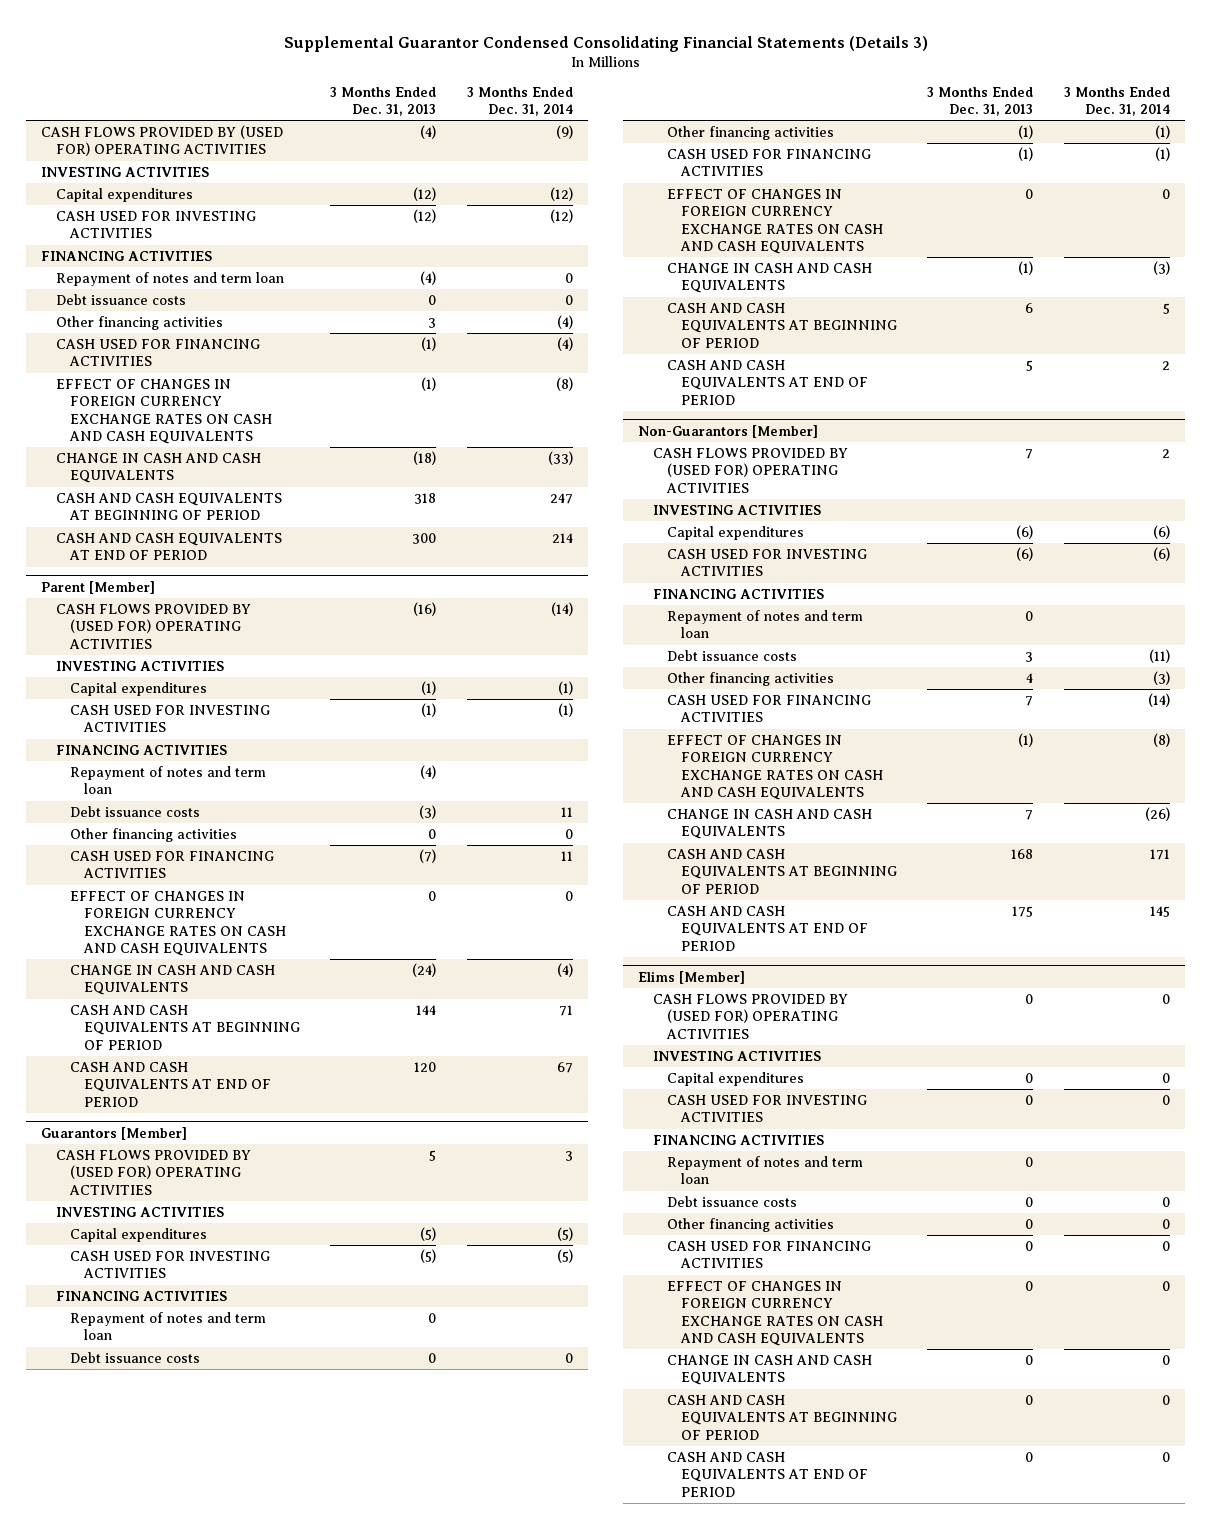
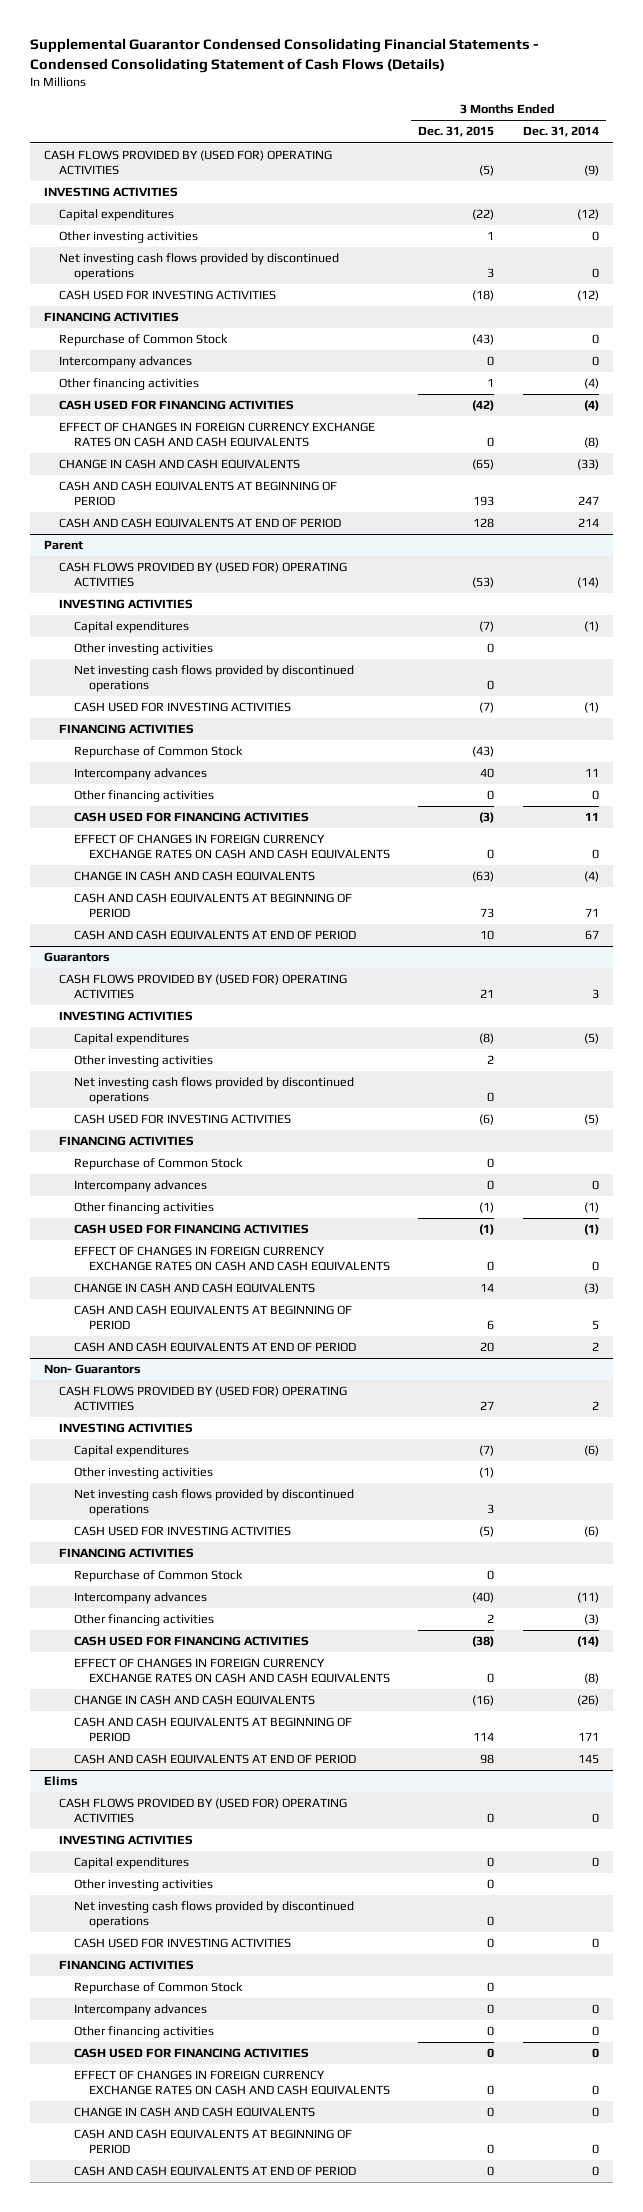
[283,35,928,52] Supplemental Guarantor Condensed Consolidating Financial Statements (Details 3) -> [29,38,539,73] Supplemental Guarantor Condensed Consolidating Financial Statements - Condensed Consolidating Statement of Cash Flows (Details)
[330,86,437,116] 3 Months Ended Dec. 31, 2013 -> none
none -> [418,126,495,138] Dec. 31, 2015
none -> [58,231,198,244] Other investing activities
none -> [58,253,339,280] Net investing cash flows provided by discontinued operations
[55,271,284,286] Repayment of notes and term loan -> none
none -> [58,334,228,347] Repurchase of Common Stock
[55,293,186,305] Debt issuance costs -> [58,356,192,369] Intercompany advances
[41,580,156,594] Parent [Member] -> [43,540,83,551] Parent
none -> [73,643,213,656] Other investing activities
none -> [73,665,354,692] Net investing cash flows provided by discontinued operations
[69,765,266,795] Repayment of notes and term loan -> none
none -> [73,746,243,759] Repurchase of Common Stock
[69,805,200,817] Debt issuance costs -> [73,768,207,781] Intercompany advances
[41,1126,188,1140] Guarantors [Member] -> [43,952,110,963] Guarantors
none -> [73,1055,213,1068] Other investing activities
none -> [73,1077,354,1104] Net investing cash flows provided by discontinued operations
[69,1311,266,1341] Repayment of notes and term loan -> none
none -> [73,1158,243,1171] Repurchase of Common Stock
[69,1351,200,1363] Debt issuance costs -> [73,1180,207,1193] Intercompany advances
[638,424,819,438] Non-Guarantors [Member] -> [43,1364,141,1375] Non- Guarantors
none -> [73,1467,213,1480] Other investing activities
none -> [73,1489,354,1516] Net investing cash flows provided by discontinued operations
[666,609,863,639] Repayment of notes and term loan -> none
none -> [73,1570,243,1583] Repurchase of Common Stock
[666,649,797,661] Debt issuance costs -> [73,1592,207,1605] Intercompany advances
[638,970,746,984] Elims [Member] -> [43,1776,78,1787] Elims
none -> [73,1879,213,1892] Other investing activities
none -> [73,1901,354,1928] Net investing cash flows provided by discontinued operations
[666,1155,863,1185] Repayment of notes and term loan -> none
none -> [73,1982,243,1995] Repurchase of Common Stock
[666,1195,797,1207] Debt issuance costs -> [73,2004,207,2017] Intercompany advances

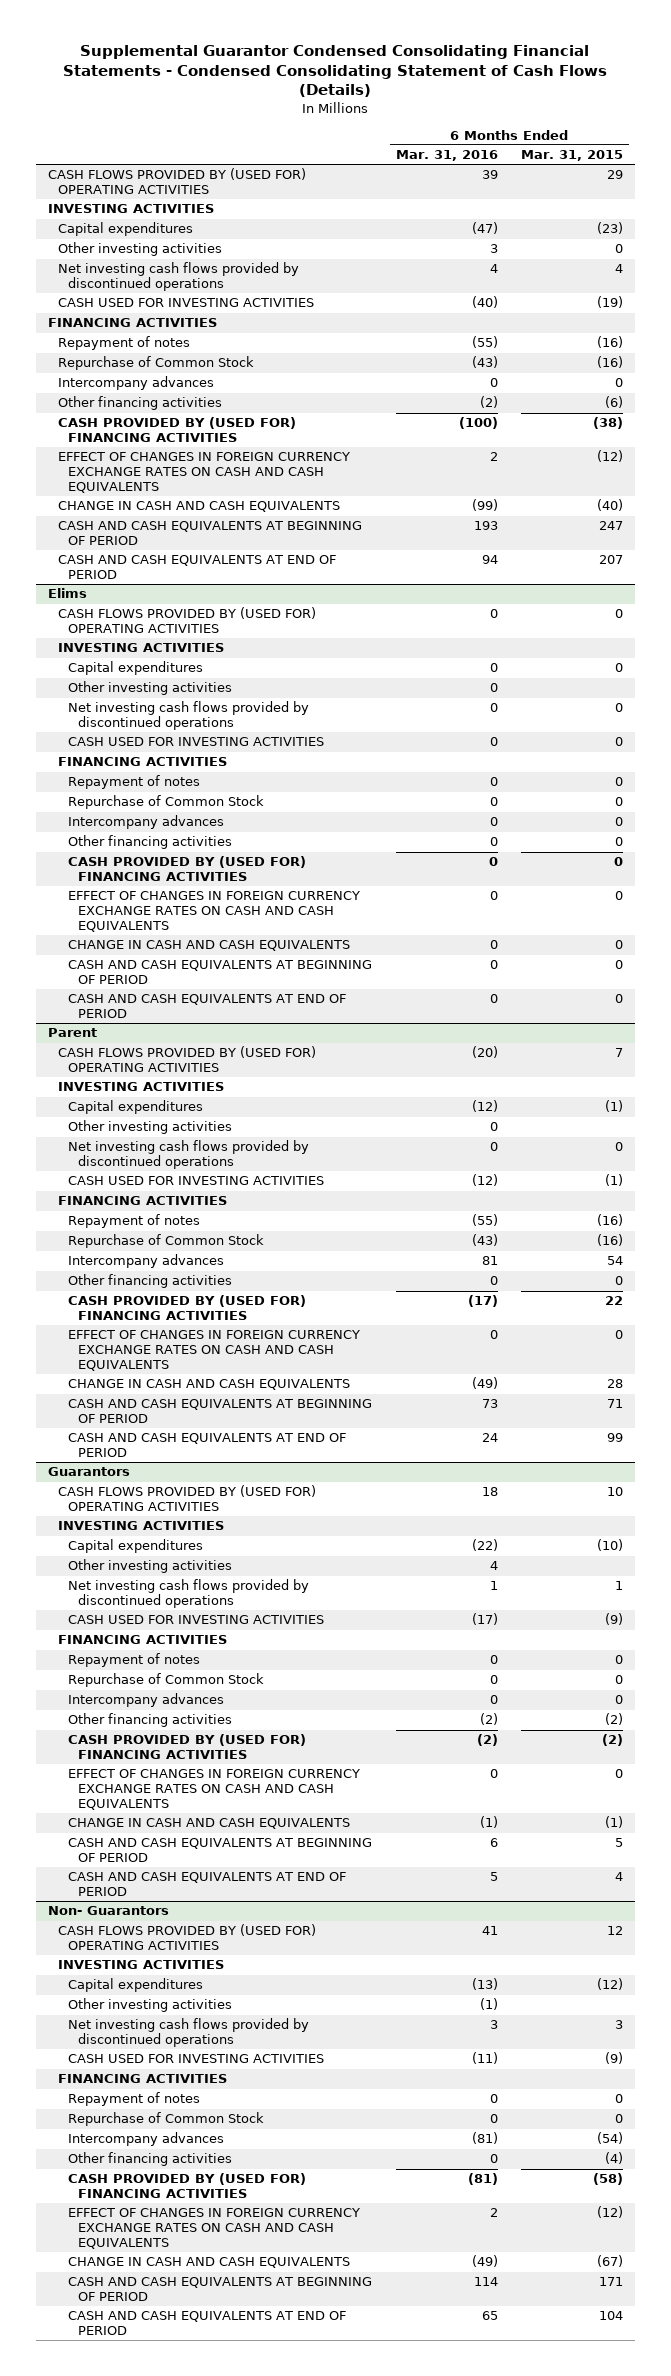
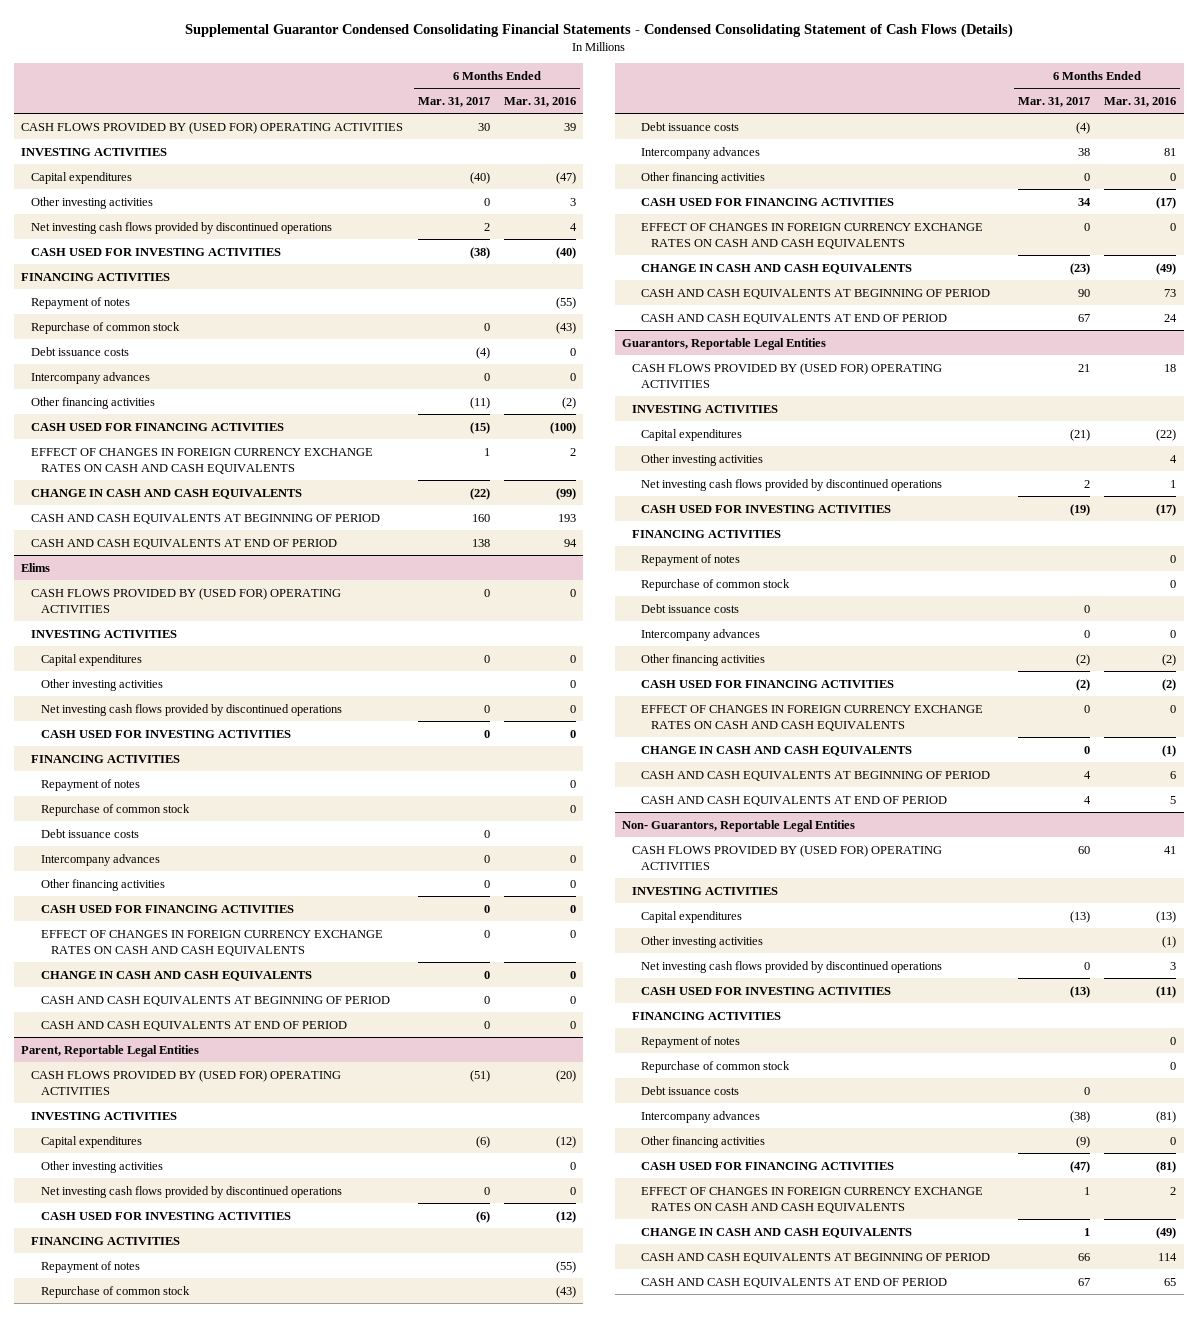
[521,150,624,162] Mar. 31, 2015 -> none
none -> [417,96,490,107] Mar. 31, 2017
[57,356,254,371] Repurchase of Common Stock -> [31,321,181,334] Repurchase of common stock
none -> [31,346,130,356] Debt issuance costs
[57,417,296,443] CASH PROVIDED BY (USED FOR) FINANCING ACTIVITIES -> [31,422,285,431] CASH USED FOR FINANCING ACTIVITIES
[68,795,265,810] Repurchase of Common Stock -> [40,803,190,816] Repurchase of common stock
none -> [40,828,139,838] Debt issuance costs
[68,856,307,882] CASH PROVIDED BY (USED FOR) FINANCING ACTIVITIES -> [40,904,294,913] CASH USED FOR FINANCING ACTIVITIES
[47,1028,97,1038] Parent -> none
none -> [21,1044,200,1057] Parent, Reportable Legal Entities
[68,1234,265,1249] Repurchase of Common Stock -> [40,1285,190,1298] Repurchase of common stock
none -> [641,121,740,131] Debt issuance costs
[68,1295,307,1321] CASH PROVIDED BY (USED FOR) FINANCING ACTIVITIES -> [641,197,895,206] CASH USED FOR FINANCING ACTIVITIES
[47,1467,130,1477] Guarantors -> none
none -> [621,337,826,350] Guarantors, Reportable Legal Entities
[68,1673,265,1688] Repurchase of Common Stock -> [641,578,791,591] Repurchase of common stock
none -> [641,603,740,613] Debt issuance costs
[68,1734,307,1760] CASH PROVIDED BY (USED FOR) FINANCING ACTIVITIES -> [641,679,895,688] CASH USED FOR FINANCING ACTIVITIES
[47,1906,169,1916] Non- Guarantors -> none
none -> [621,819,855,832] Non- Guarantors, Reportable Legal Entities
[68,2112,265,2127] Repurchase of Common Stock -> [641,1060,791,1073] Repurchase of common stock
none -> [641,1085,740,1095] Debt issuance costs
[68,2173,307,2199] CASH PROVIDED BY (USED FOR) FINANCING ACTIVITIES -> [641,1161,895,1170] CASH USED FOR FINANCING ACTIVITIES

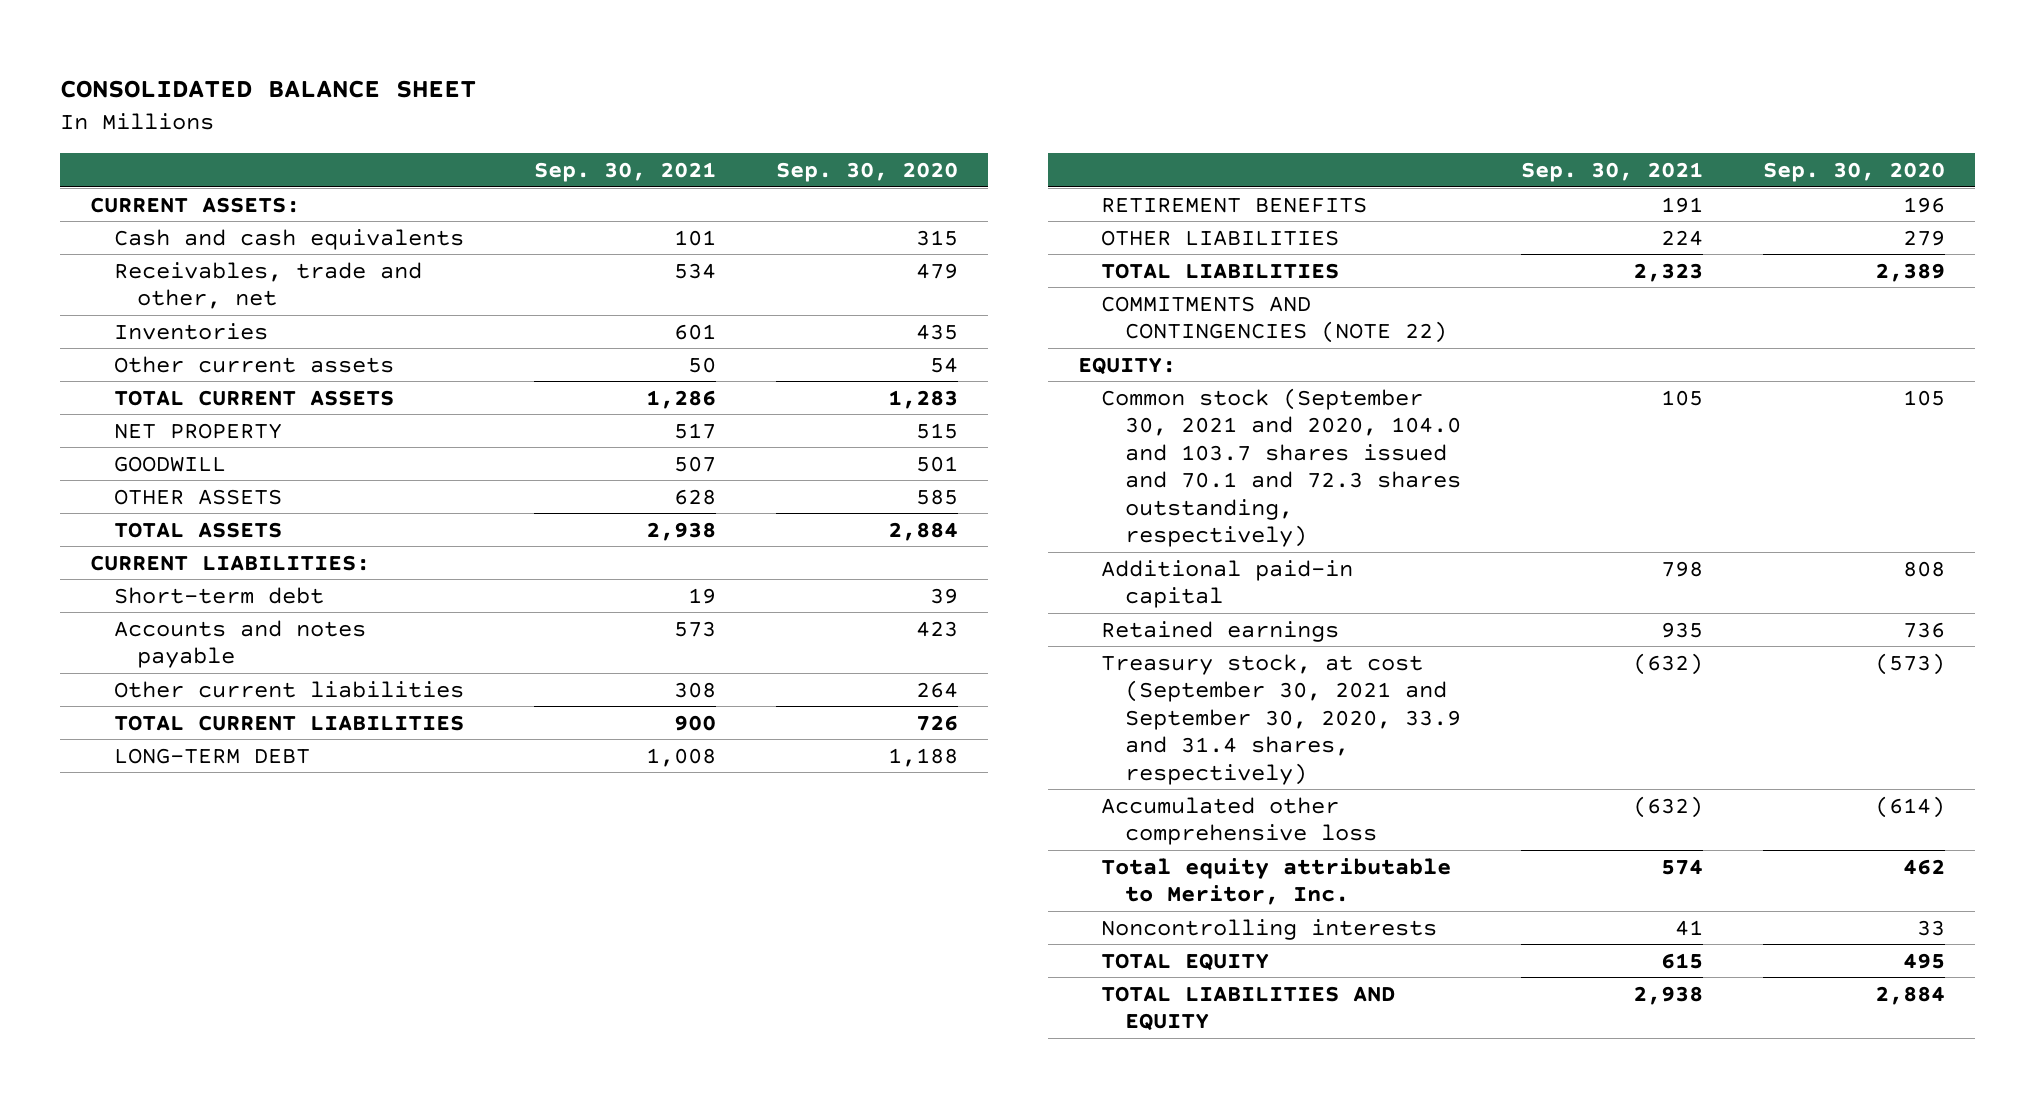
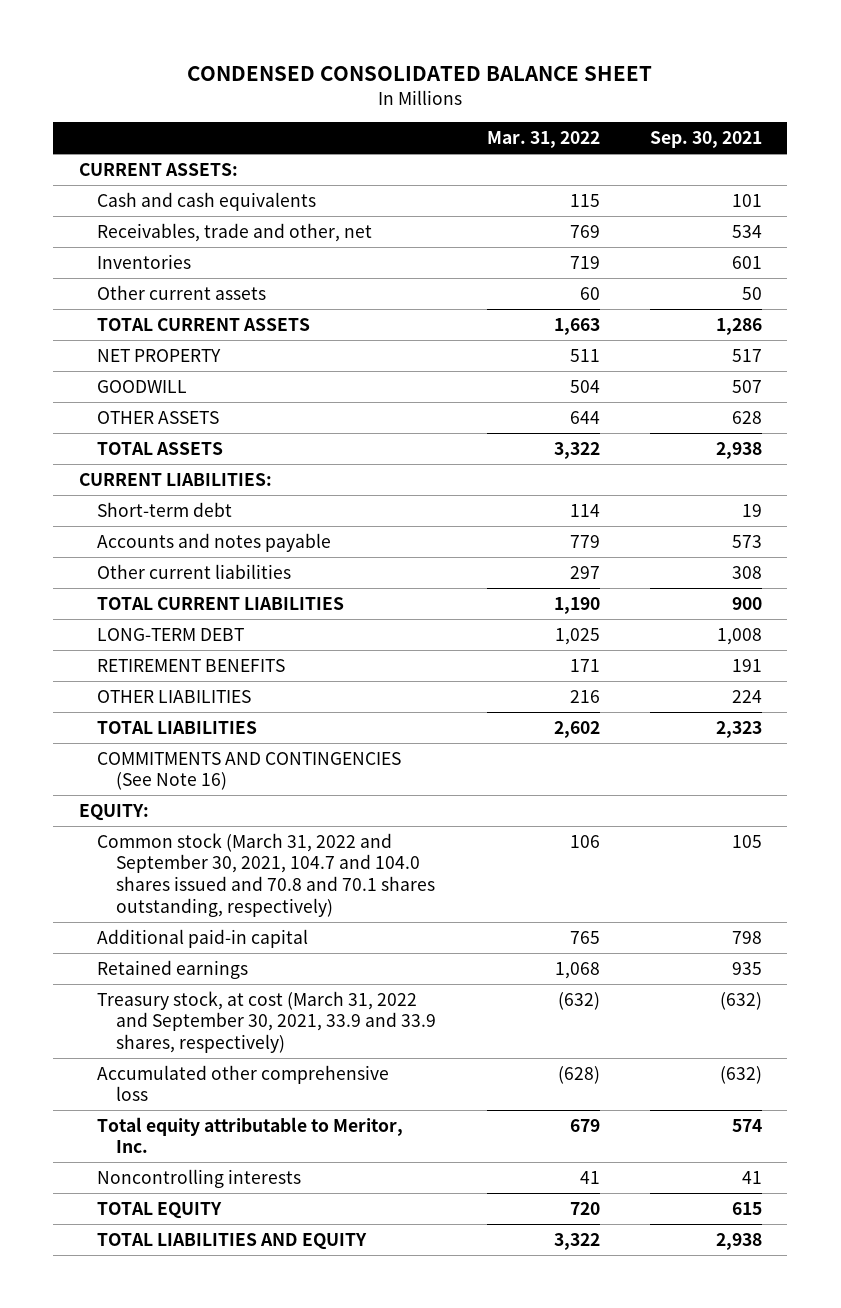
[60,80,477,99] CONSOLIDATED BALANCE SHEET -> [187,65,653,81] CONDENSED CONSOLIDATED BALANCE SHEET
[775,162,958,183] Sep. 30, 2020 -> none
none -> [486,131,600,149] Mar. 31, 2022
[1101,295,1447,344] COMMITMENTS AND CONTINGENCIES (NOTE 22) -> [97,751,402,791] COMMITMENTS AND CONTINGENCIES (See Note 16)
[1101,387,1461,548] Common stock (September 30, 2021 and 2020, 104.0 and 103.7 shares issued and 70.1 and 72.3 shares outstanding, respectively) -> [97,832,435,917] Common stock (March 31, 2022 and September 30, 2021, 104.7 and 104.0 shares issued and 70.8 and 70.1 shares outstanding, respectively)
[1101,653,1461,785] Treasury stock, at cost (September 30, 2021 and September 30, 2020, 33.9 and 31.4 shares, respectively) -> [97,990,436,1054] Treasury stock, at cost (March 31, 2022 and September 30, 2021, 33.9 and 33.9 shares, respectively)

